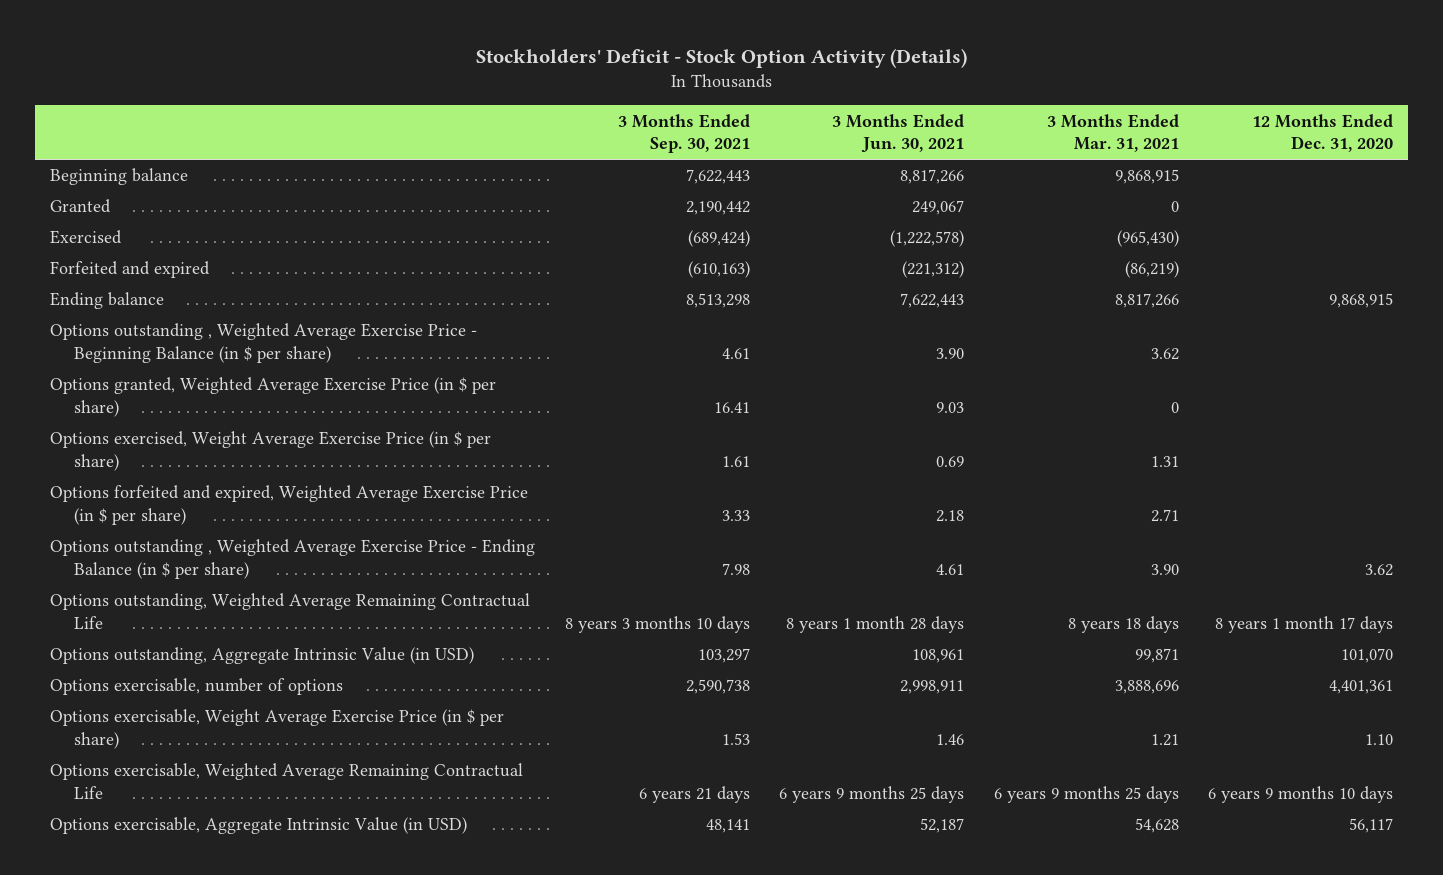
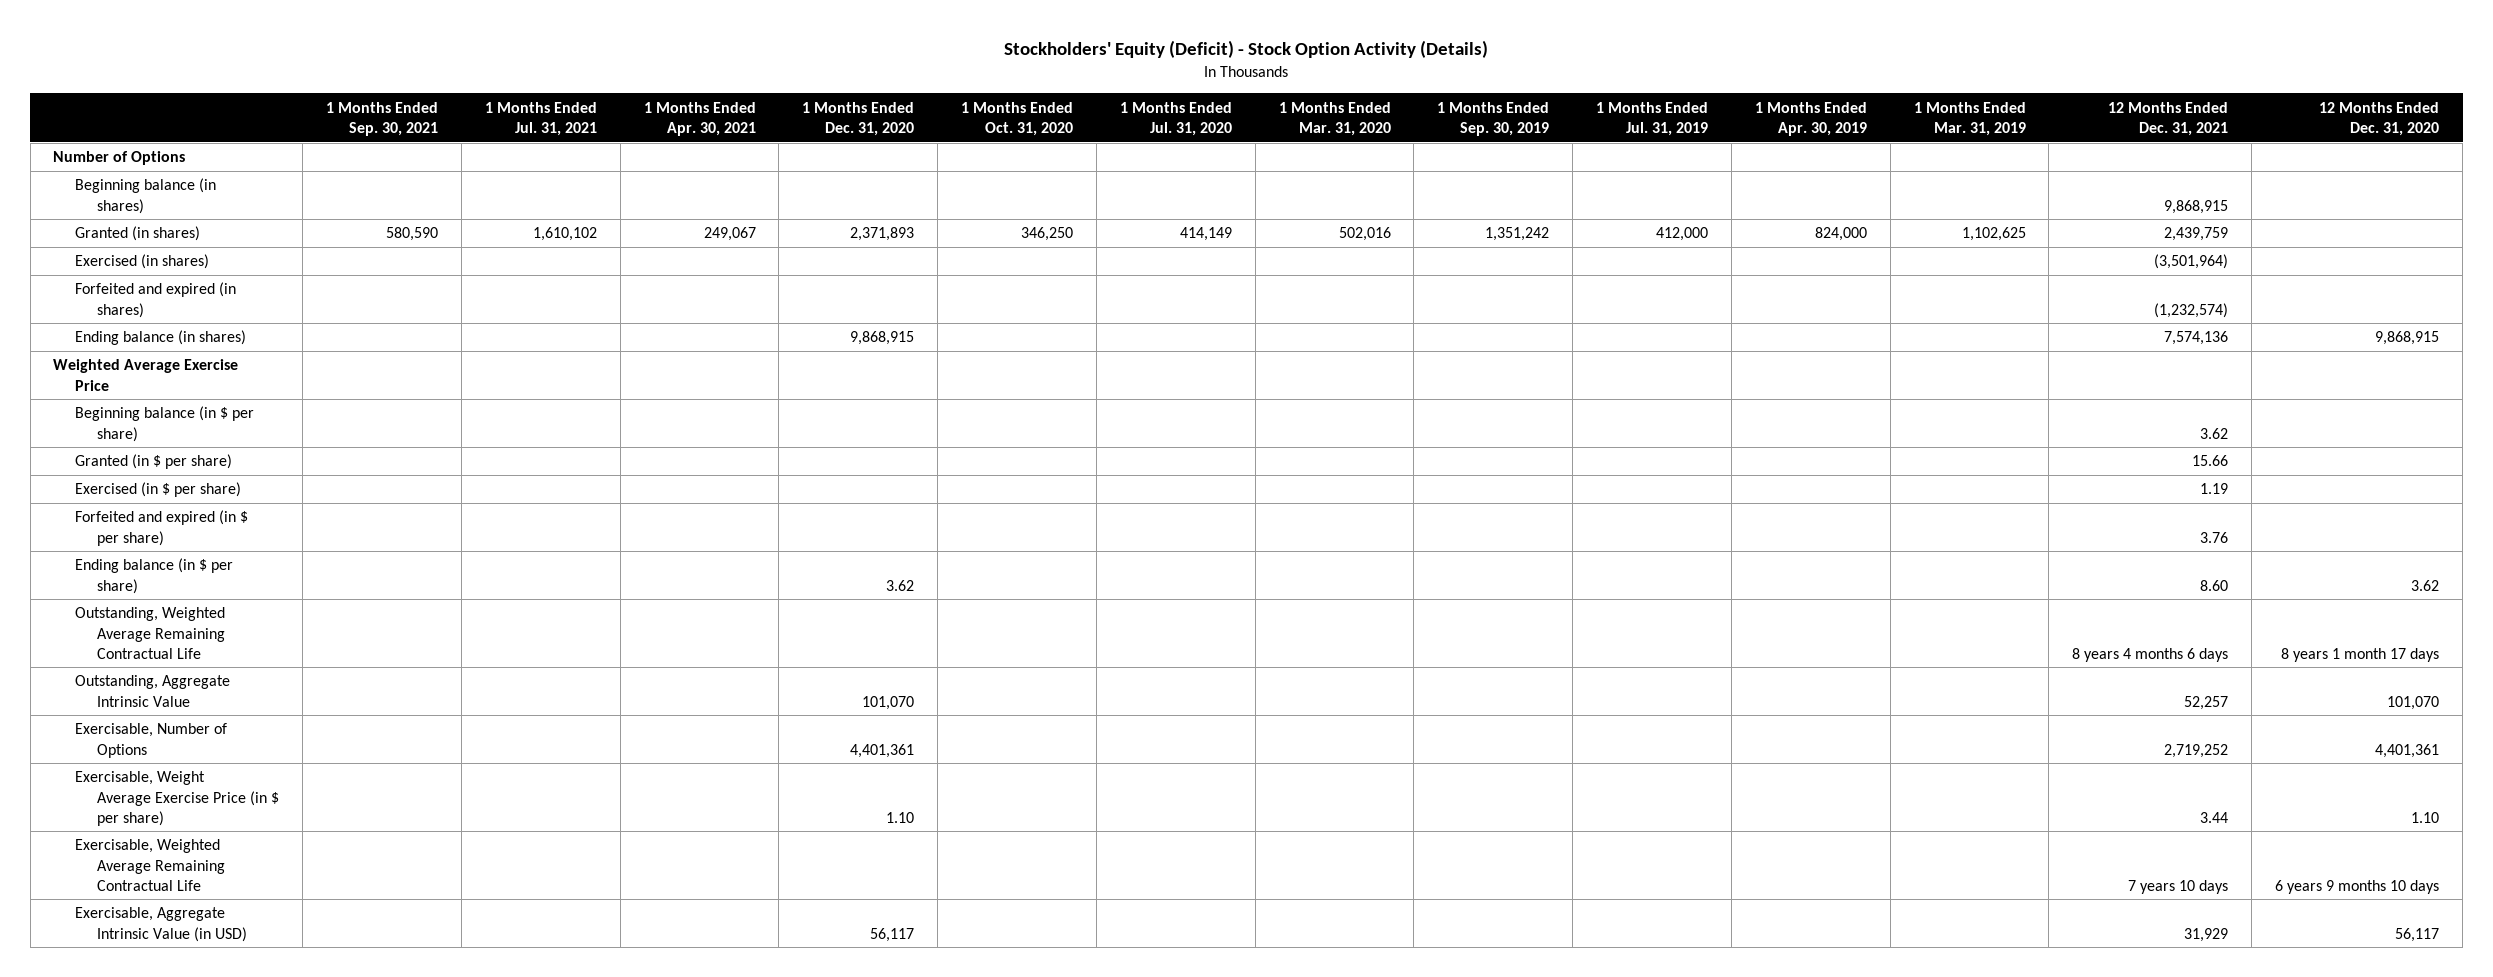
[475,48,967,69] Stockholders' Deficit - Stock Option Activity (Details) -> [1004,40,1489,59] Stockholders' Equity (Deficit) - Stock Option Activity (Details)
[617,113,750,154] 3 Months Ended Sep. 30, 2021 -> none
[832,113,965,154] 3 Months Ended Jun. 30, 2021 -> none
[1046,113,1179,153] 3 Months Ended Mar. 31, 2021 -> none
none -> [326,101,439,136] 1 Months Ended Sep. 30, 2021
none -> [484,101,597,136] 1 Months Ended Jul. 31, 2021
none -> [643,101,756,136] 1 Months Ended Apr. 30, 2021
none -> [802,101,915,136] 1 Months Ended Dec. 31, 2020
none -> [961,101,1074,136] 1 Months Ended Oct. 31, 2020
none -> [1119,101,1232,136] 1 Months Ended Jul. 31, 2020
none -> [1278,101,1391,136] 1 Months Ended Mar. 31, 2020
none -> [1437,101,1550,136] 1 Months Ended Sep. 30, 2019
none -> [1596,101,1709,136] 1 Months Ended Jul. 31, 2019
none -> [1754,101,1867,136] 1 Months Ended Apr. 30, 2019
none -> [1913,101,2026,136] 1 Months Ended Mar. 31, 2019
none -> [2108,101,2229,136] 12 Months Ended Dec. 31, 2021
none -> [53,151,186,166] Number of Options
[50,168,189,186] Beginning balance -> [75,178,217,214] Beginning balance (in shares)
[50,199,112,214] Granted -> [75,226,201,242] Granted (in shares)
[50,230,123,245] Exercised -> [75,254,210,270] Exercised (in shares)
[50,261,211,279] Forfeited and expired -> [75,282,237,318] Forfeited and expired (in shares)
[50,292,165,310] Ending balance -> [75,330,247,346] Ending balance (in shares)
none -> [53,359,239,391] Weighted Average Exercise Price
[50,323,478,364] Options outstanding , Weighted Average Exercise Price - Beginning Balance (in $ per share) -> [75,406,255,442] Beginning balance (in $ per share)
[50,377,497,418] Options granted, Weighted Average Exercise Price (in $ per share) -> [75,454,233,470] Granted (in $ per share)
[50,431,492,472] Options exercised, Weight Average Exercise Price (in $ per share) -> [75,482,242,498] Exercised (in $ per share)
[50,485,529,526] Options forfeited and expired, Weighted Average Exercise Price (in $ per share) -> [75,510,249,546] Forfeited and expired (in $ per share)
[50,539,536,580] Options outstanding , Weighted Average Exercise Price - Ending Balance (in $ per share) -> [75,558,234,594] Ending balance (in $ per share)
[50,593,531,630] Options outstanding, Weighted Average Remaining Contractual Life -> [75,607,226,659] Outstanding, Weighted Average Remaining Contractual Life
[50,647,475,665] Options outstanding, Aggregate Intrinsic Value (in USD) -> [75,675,231,707] Outstanding, Aggregate Intrinsic Value
[50,678,344,696] Options exercisable, number of options -> [75,723,228,758] Exercisable, Number of Options
[50,709,505,750] Options exercisable, Weight Average Exercise Price (in $ per share) -> [75,771,280,826] Exercisable, Weight Average Exercise Price (in $ per share)
[50,763,524,800] Options exercisable, Weighted Average Remaining Contractual Life -> [75,839,226,891] Exercisable, Weighted Average Remaining Contractual Life
[50,817,468,835] Options exercisable, Aggregate Intrinsic Value (in USD) -> [75,907,248,942] Exercisable, Aggregate Intrinsic Value (in USD)

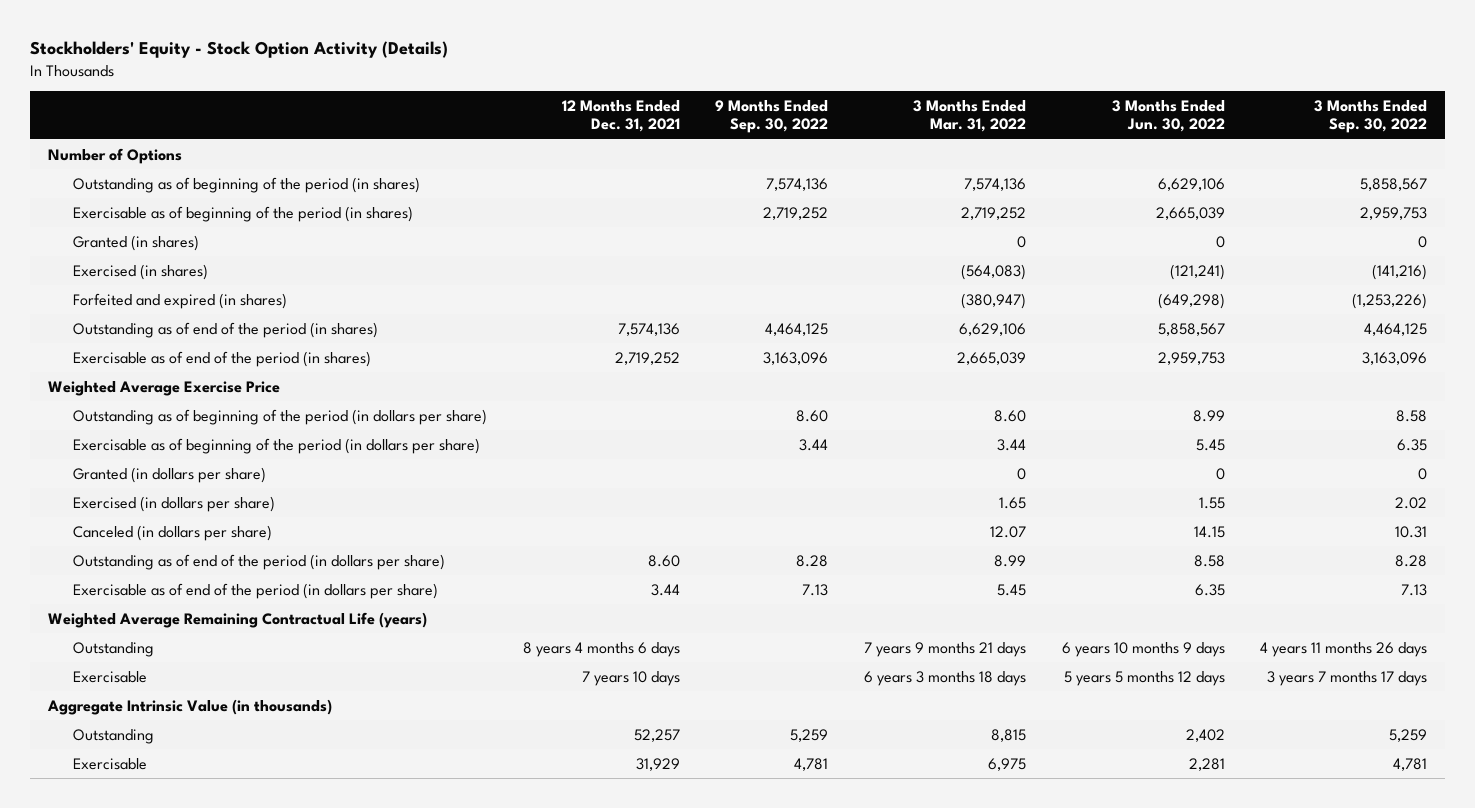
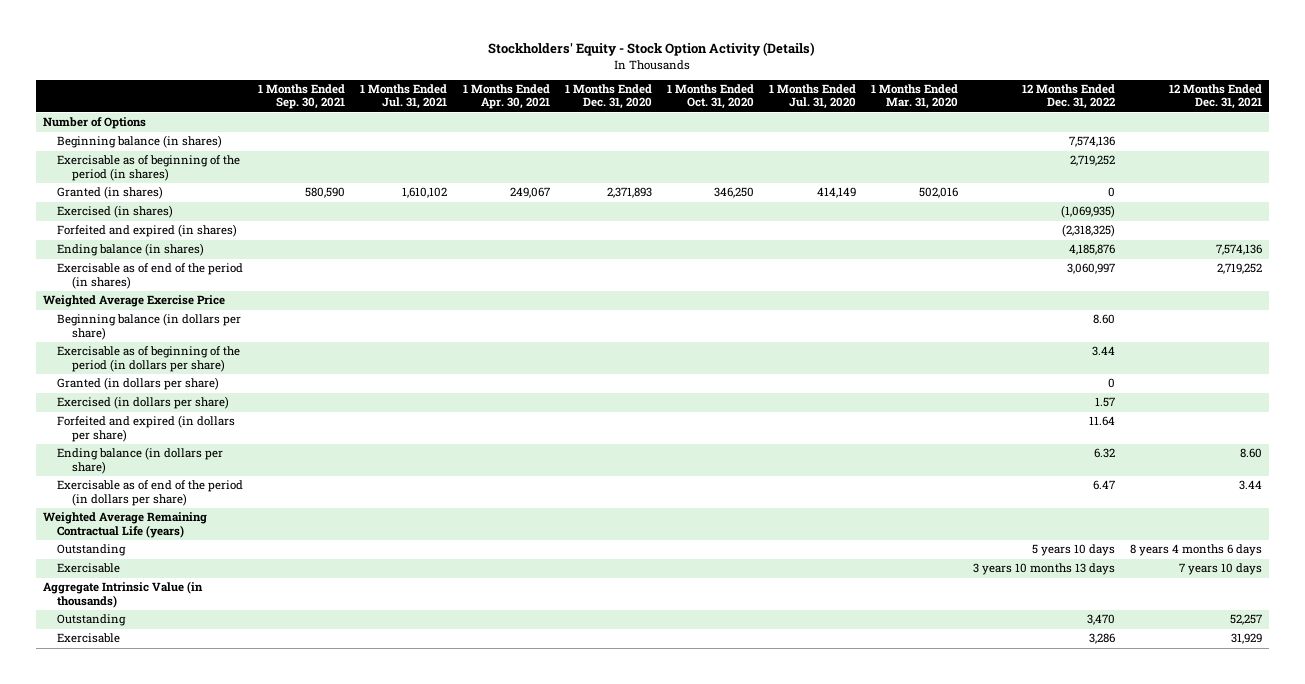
[715,100,829,134] 9 Months Ended Sep. 30, 2022 -> none
[912,100,1026,133] 3 Months Ended Mar. 31, 2022 -> none
[1111,100,1225,133] 3 Months Ended Jun. 30, 2022 -> none
[1314,100,1428,134] 3 Months Ended Sep. 30, 2022 -> none
none -> [258,84,346,110] 1 Months Ended Sep. 30, 2021
none -> [360,84,448,110] 1 Months Ended Jul. 31, 2021
none -> [462,84,550,110] 1 Months Ended Apr. 30, 2021
none -> [564,84,652,110] 1 Months Ended Dec. 31, 2020
none -> [666,84,754,110] 1 Months Ended Oct. 31, 2020
none -> [768,84,856,110] 1 Months Ended Jul. 31, 2020
none -> [870,84,958,110] 1 Months Ended Mar. 31, 2020
none -> [1021,84,1115,110] 12 Months Ended Dec. 31, 2022
[72,176,420,193] Outstanding as of beginning of the period (in shares) -> [57,135,223,149] Beginning balance (in shares)
[72,321,378,338] Outstanding as of end of the period (in shares) -> [57,243,205,257] Ending balance (in shares)
[72,408,487,425] Outstanding as of beginning of the period (in dollars per share) -> [57,313,242,340] Beginning balance (in dollars per share)
[72,524,272,541] Canceled (in dollars per share) -> [57,415,236,442] Forfeited and expired (in dollars per share)
[72,553,445,570] Outstanding as of end of the period (in dollars per share) -> [57,447,224,474] Ending balance (in dollars per share)

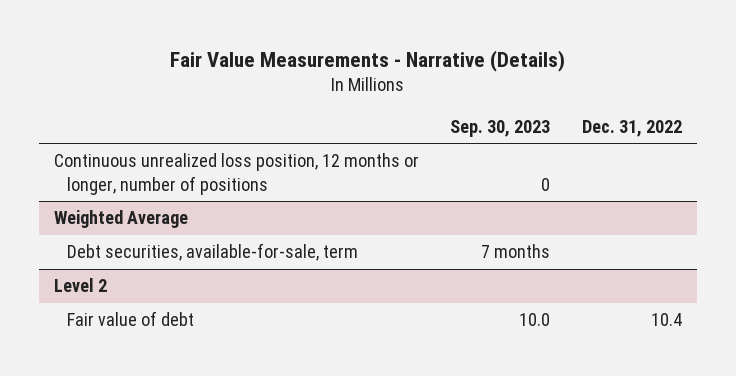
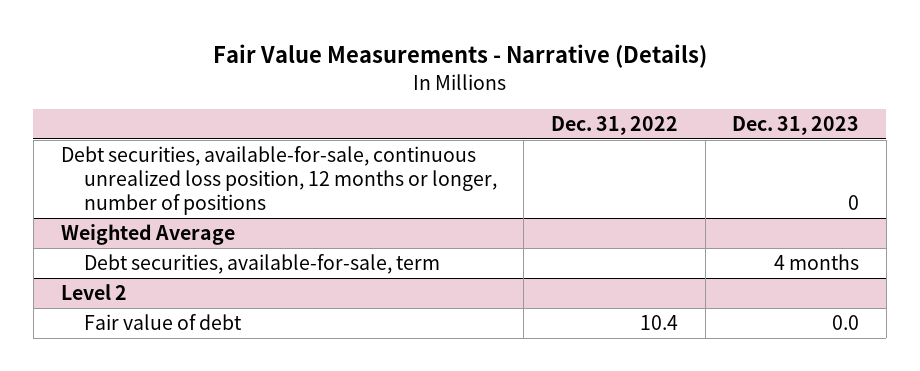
[450,119,551,137] Sep. 30, 2023 -> none
none -> [732,115,860,135] Dec. 31, 2023
[54,153,420,195] Continuous unrealized loss position, 12 months or longer, number of positions -> [60,145,497,215] Debt securities, available-for-sale, continuous unrealized loss position, 12 months or longer, number of positions

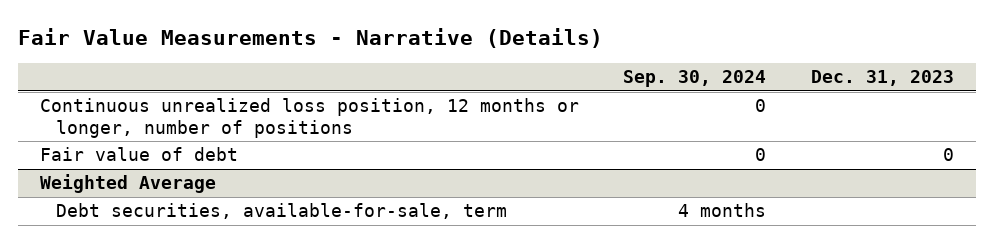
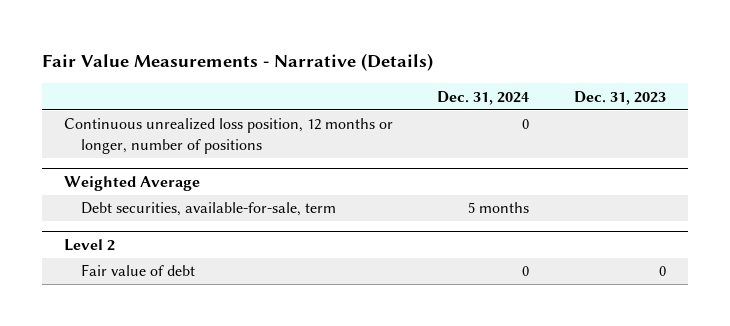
[623,70,767,88] Sep. 30, 2024 -> none
none -> [437,90,530,105] Dec. 31, 2024
[40,147,239,162] Fair value of debt -> none
none -> [64,238,116,251] Level 2
none -> [81,264,196,277] Fair value of debt

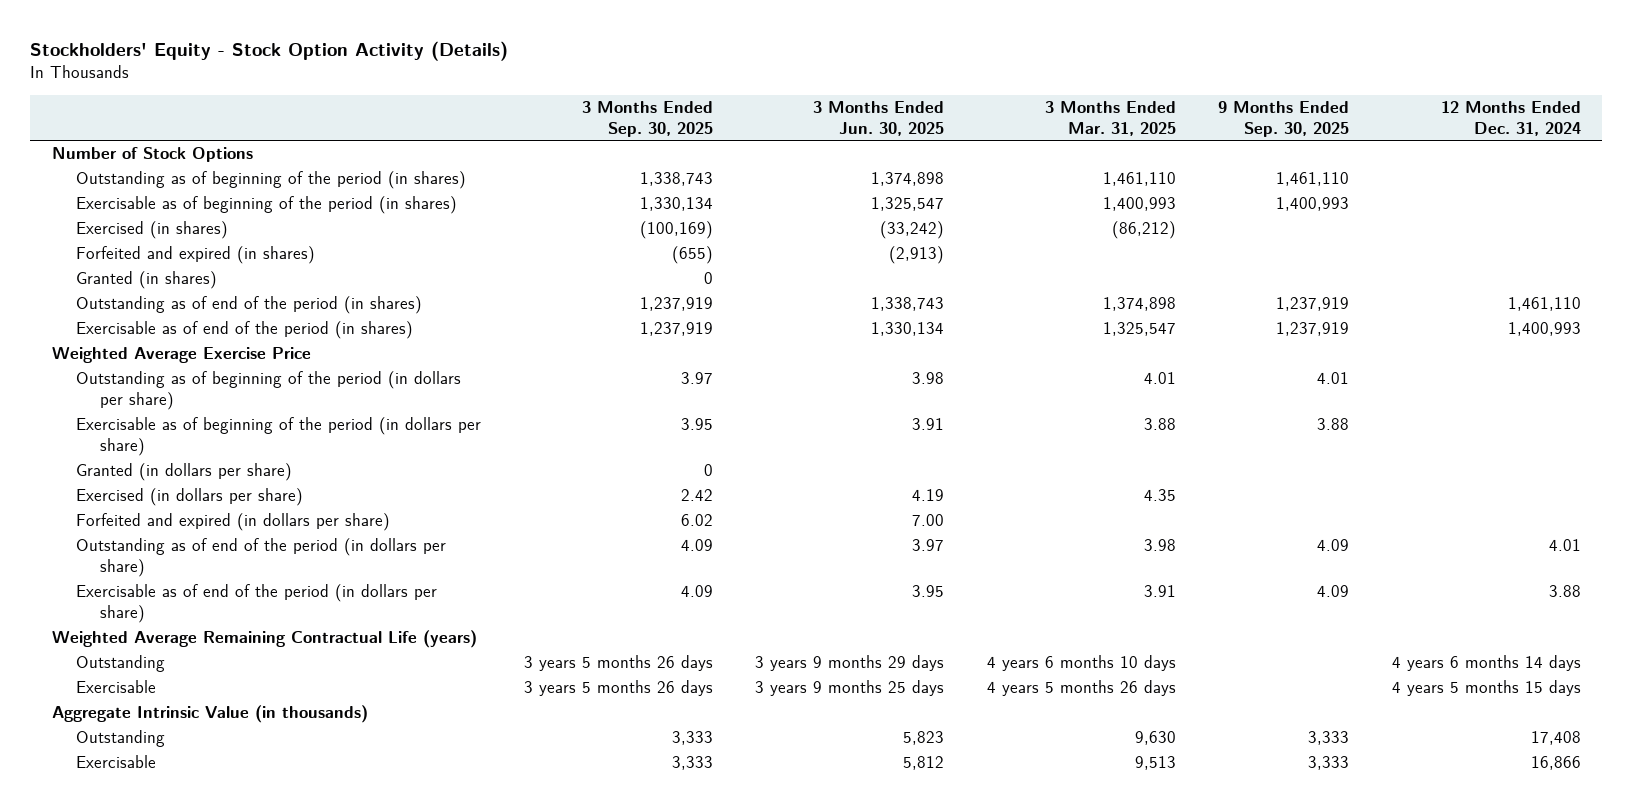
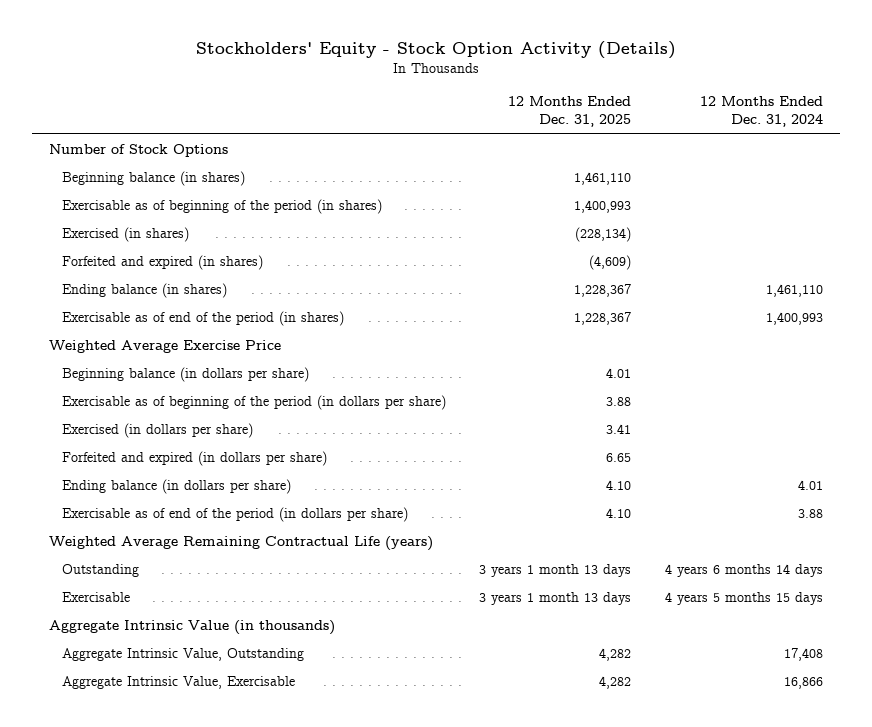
[581,101,713,137] 3 Months Ended Sep. 30, 2025 -> none
[813,101,945,136] 3 Months Ended Jun. 30, 2025 -> none
[1044,101,1176,136] 3 Months Ended Mar. 31, 2025 -> none
[1218,101,1350,137] 9 Months Ended Sep. 30, 2025 -> none
none -> [508,96,632,128] 12 Months Ended Dec. 31, 2025
[75,171,466,190] Outstanding as of beginning of the period (in shares) -> [61,170,245,186] Beginning balance (in shares)
[75,271,217,290] Granted (in shares) -> none
[75,296,422,315] Outstanding as of end of the period (in shares) -> [61,282,227,298] Ending balance (in shares)
[75,371,461,410] Outstanding as of beginning of the period (in dollars per share) -> [61,366,309,382] Beginning balance (in dollars per share)
[75,463,292,482] Granted (in dollars per share) -> none
[75,538,446,577] Outstanding as of end of the period (in dollars per share) -> [61,478,291,494] Ending balance (in dollars per share)
[75,730,165,748] Outstanding -> [61,647,304,661] Aggregate Intrinsic Value, Outstanding
[75,755,156,769] Exercisable -> [61,675,295,689] Aggregate Intrinsic Value, Exercisable

